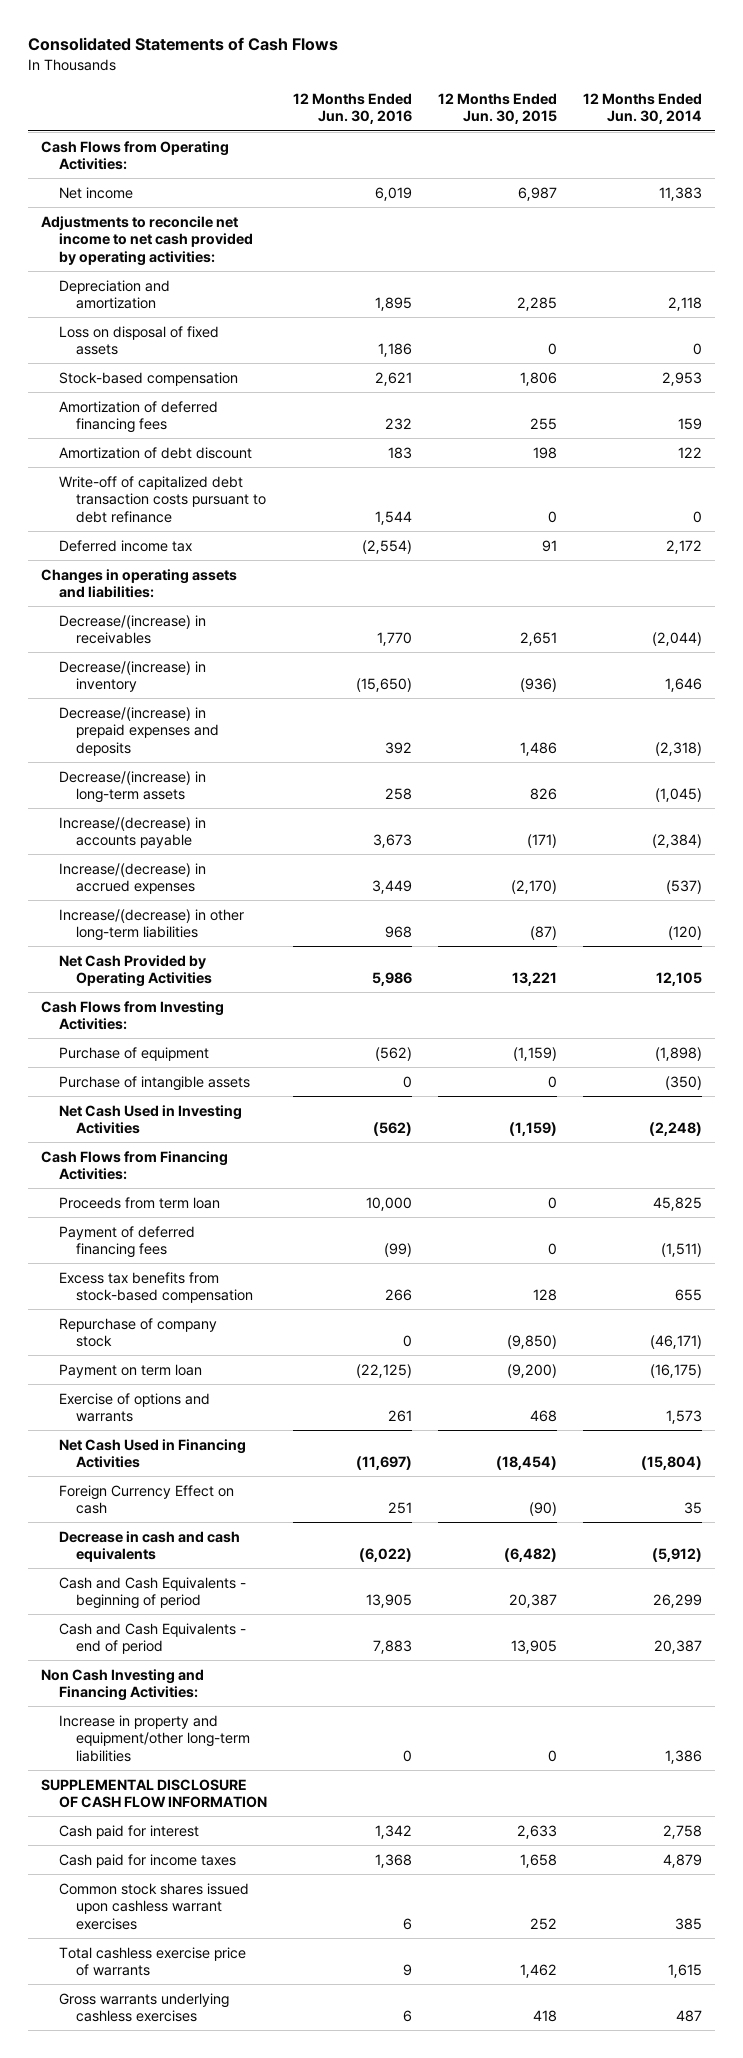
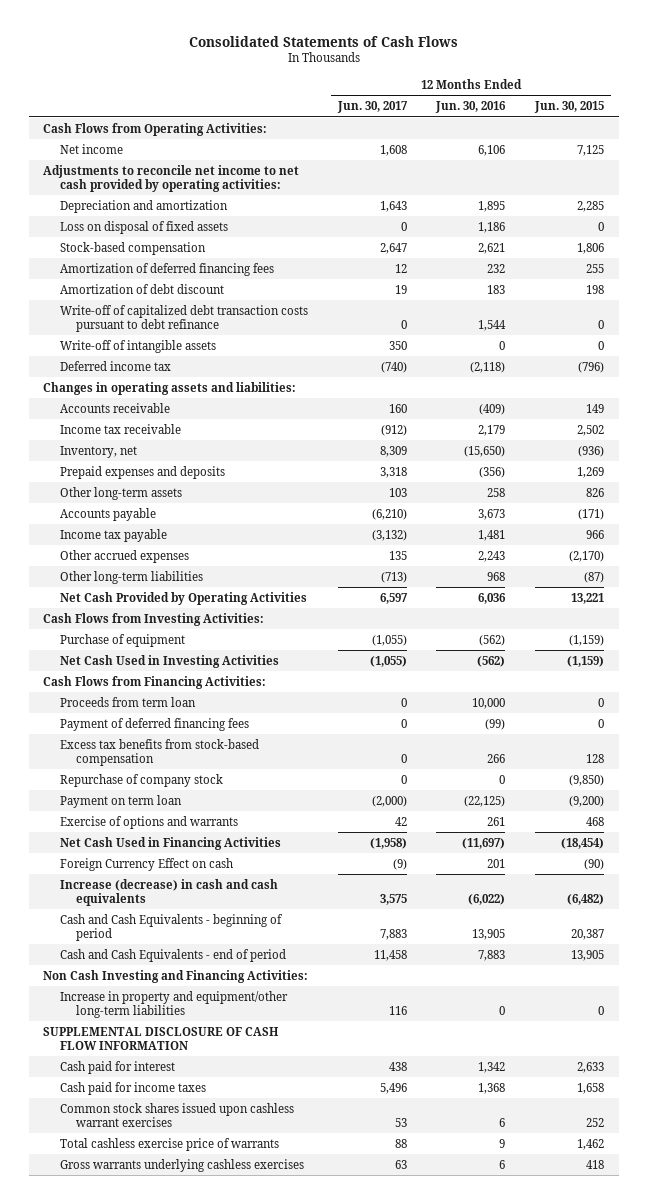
[583,92,703,125] 12 Months Ended Jun. 30, 2014 -> none
none -> [336,101,408,114] Jun. 30, 2017
[374,186,412,201] 6,019 -> [478,144,506,156] 6,106
[517,186,557,201] 6,987 -> [577,144,605,156] 7,125
none -> [59,339,216,353] Write-off of intangible assets
[361,539,412,554] (2,554) -> [470,361,506,373] (2,118)
[541,539,557,552] 91 -> [578,361,605,373] (796)
[58,614,206,645] Decrease/(increase) in receivables -> none
none -> [59,402,170,413] Accounts receivable
none -> [59,423,181,434] Income tax receivable
[58,660,206,693] Decrease/(increase) in inventory -> [59,445,137,458] Inventory, net
[58,706,219,756] Decrease/(increase) in prepaid expenses and deposits -> [59,465,225,479] Prepaid expenses and deposits
[384,741,412,754] 392 -> [479,466,506,478] (356)
[519,741,557,756] 1,486 -> [577,466,605,478] 1,269
[58,770,206,804] Decrease/(increase) in long-term assets -> [59,486,182,500] Other long-term assets
[58,816,206,849] Increase/(decrease) in accounts payable -> [59,507,156,521] Accounts payable
none -> [59,528,167,542] Income tax payable
[58,862,206,895] Increase/(decrease) in accrued expenses -> [59,549,189,563] Other accrued expenses
[371,880,412,895] 3,449 -> [478,550,506,562] 2,243
[58,908,244,942] Increase/(decrease) in other long-term liabilities -> [59,570,203,584] Other long-term liabilities
[371,972,412,987] 5,986 -> [478,592,507,604] 6,036
[58,1075,250,1091] Purchase of intangible assets -> none
[387,1502,412,1515] 251 -> [487,858,506,868] 201
[58,1530,240,1563] Decrease in cash and cash equivalents -> [59,878,278,906] Increase (decrease) in cash and cash equivalents

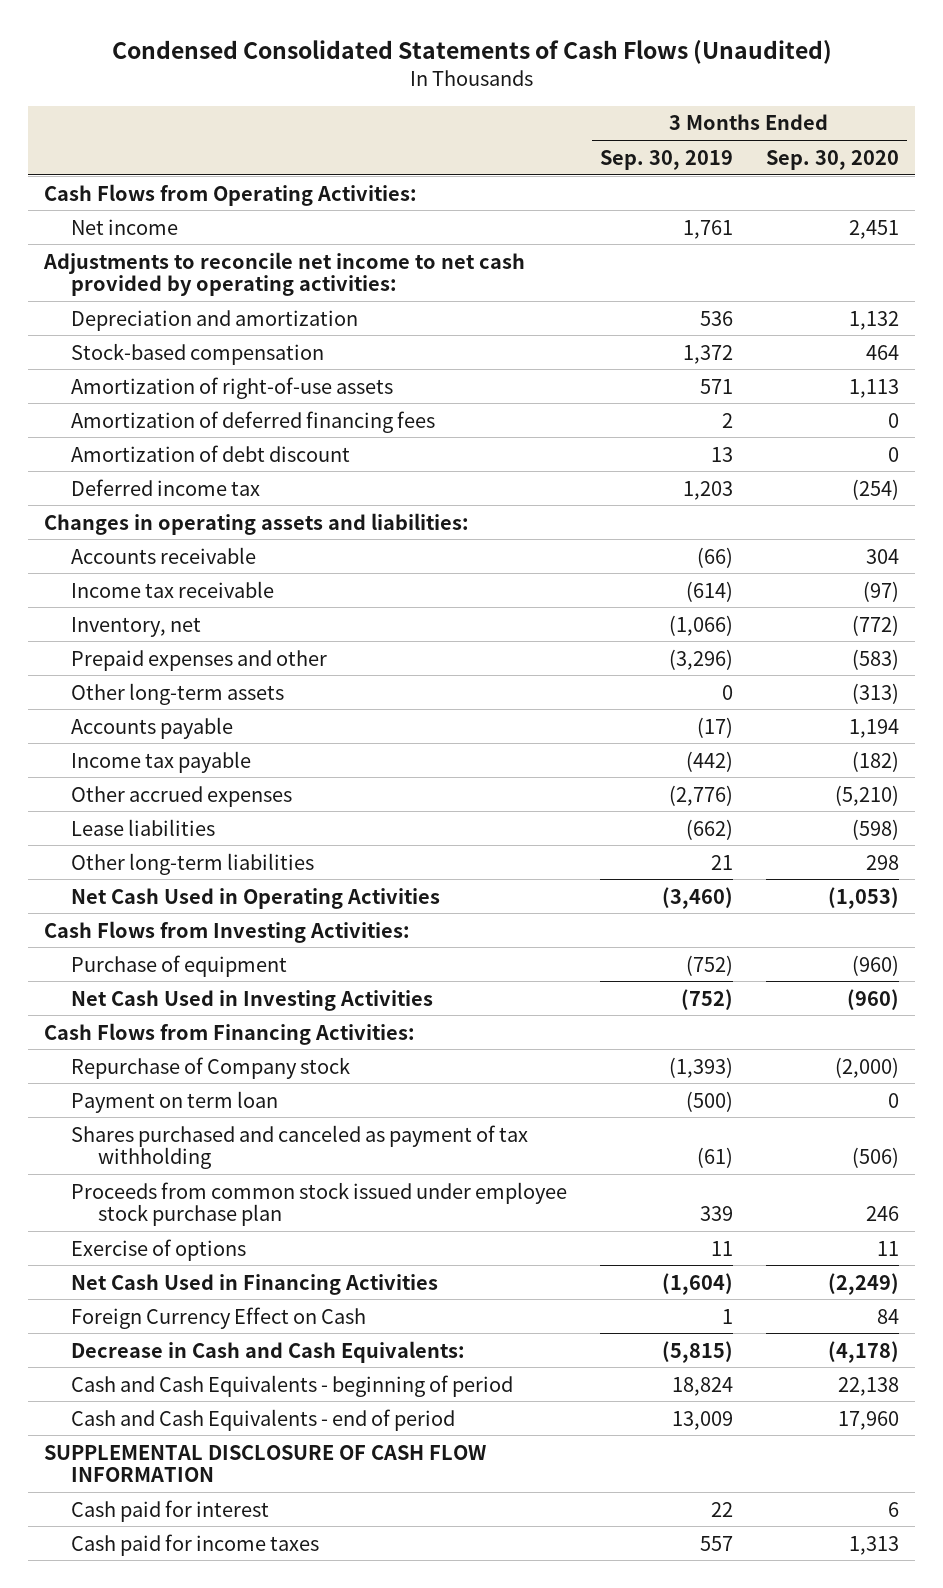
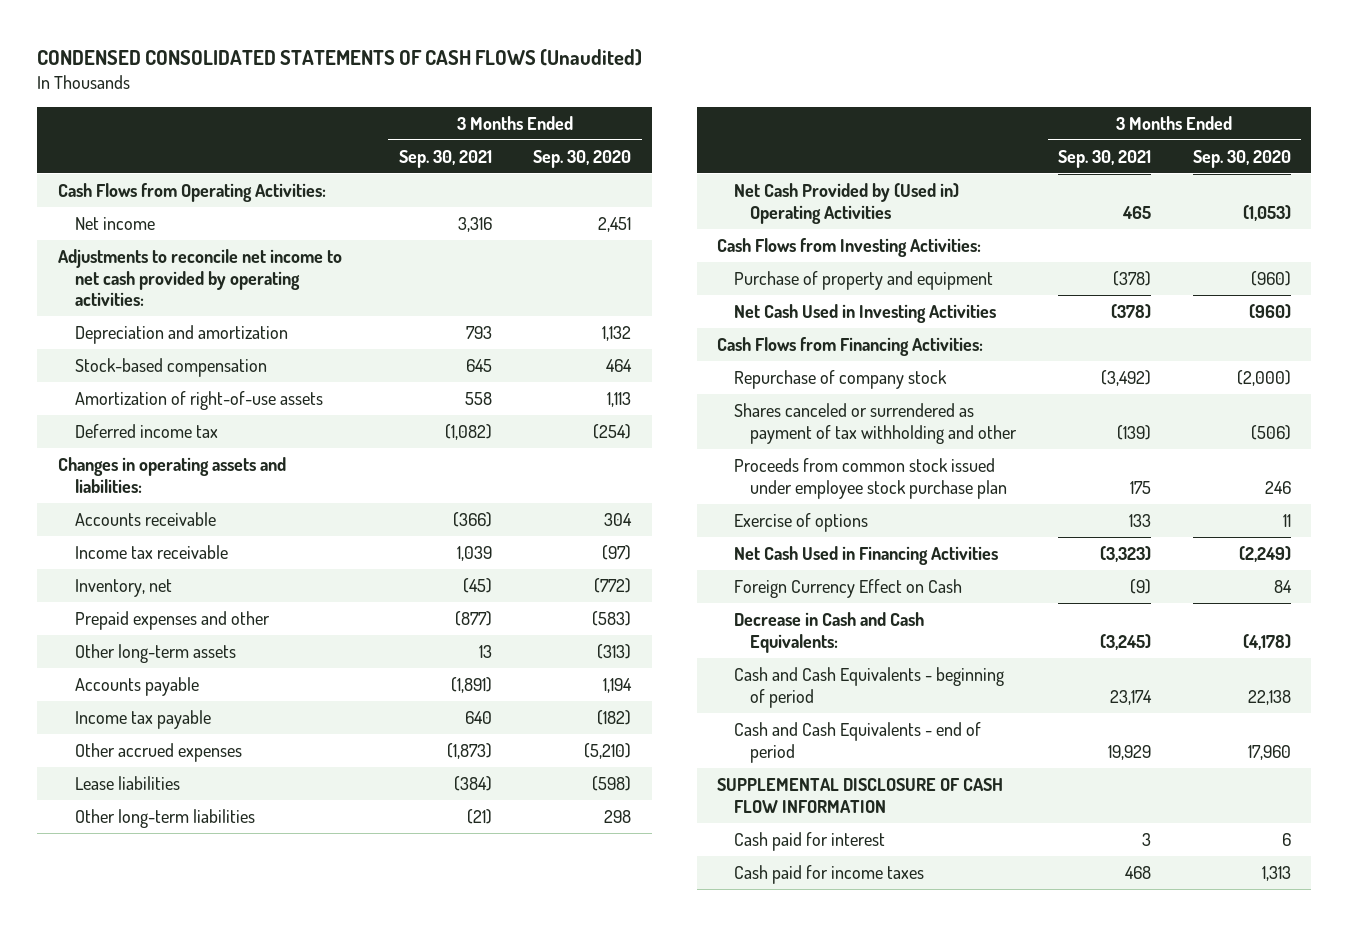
[111,39,832,64] Condensed Consolidated Statements of Cash Flows (Unaudited) -> [37,48,643,66] CONDENSED CONSOLIDATED STATEMENTS OF CASH FLOWS (Unaudited)
[600,149,734,170] Sep. 30, 2019 -> none
none -> [398,149,492,168] Sep. 30, 2021
[71,410,436,433] Amortization of deferred financing fees -> none
[71,444,351,462] Amortization of debt discount -> none
[71,887,441,909] Net Cash Used in Operating Activities -> [733,183,959,224] Net Cash Provided by (Used in) Operating Activities
[71,954,288,977] Purchase of equipment -> [733,271,993,291] Purchase of property and equipment
[71,1090,279,1113] Payment on term loan -> none
[71,1056,351,1079] Repurchase of Company stock -> [733,370,947,390] Repurchase of company stock
[71,1124,529,1170] Shares purchased and canceled as payment of tax withholding -> [733,403,1018,444] Shares canceled or surrendered as payment of tax withholding and other

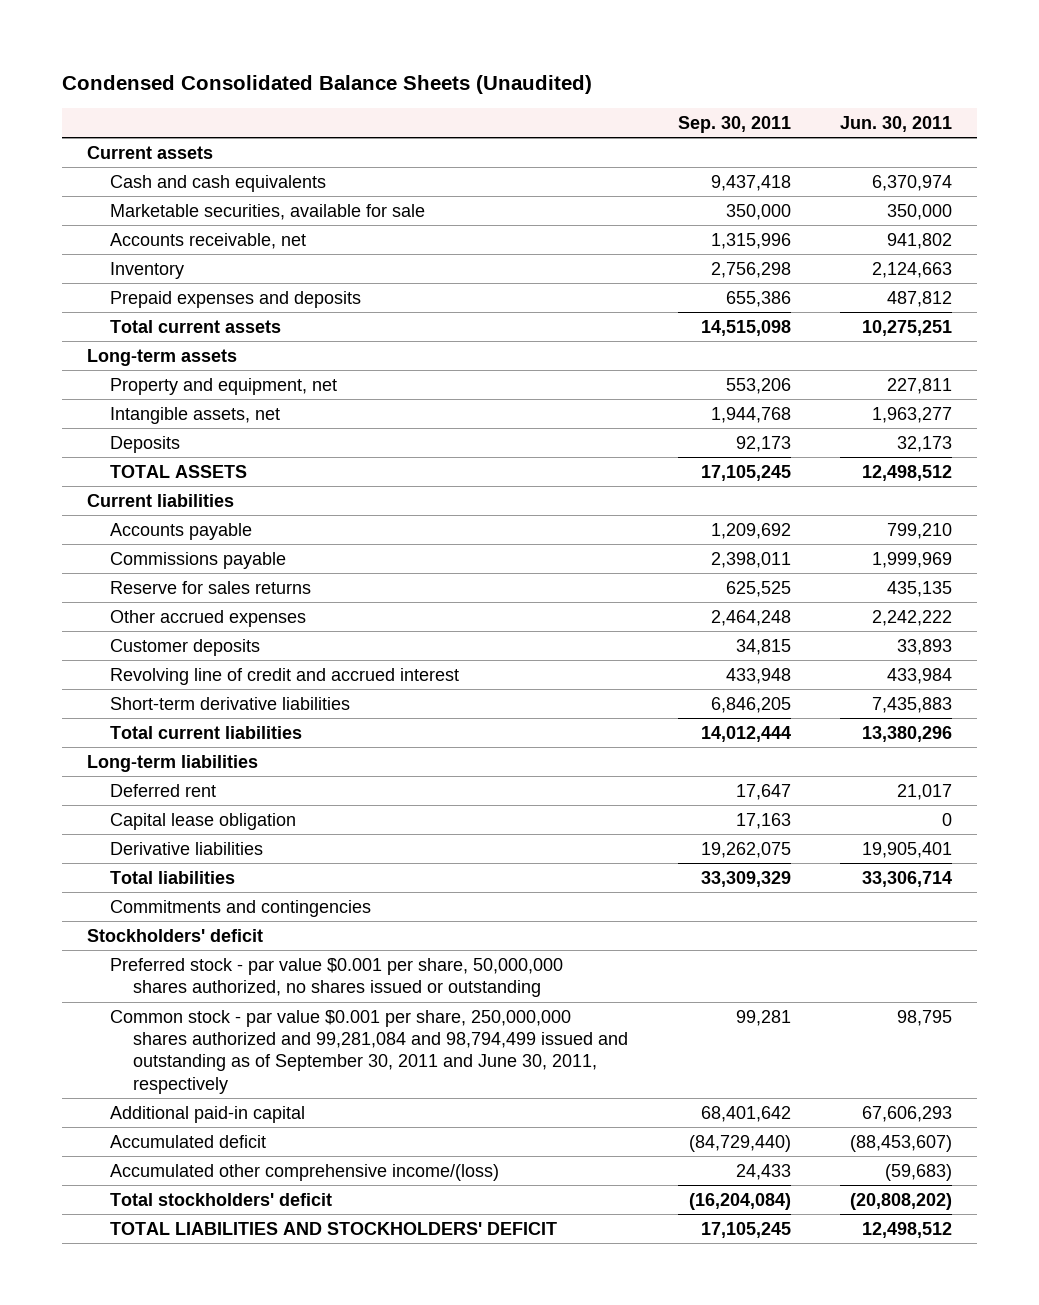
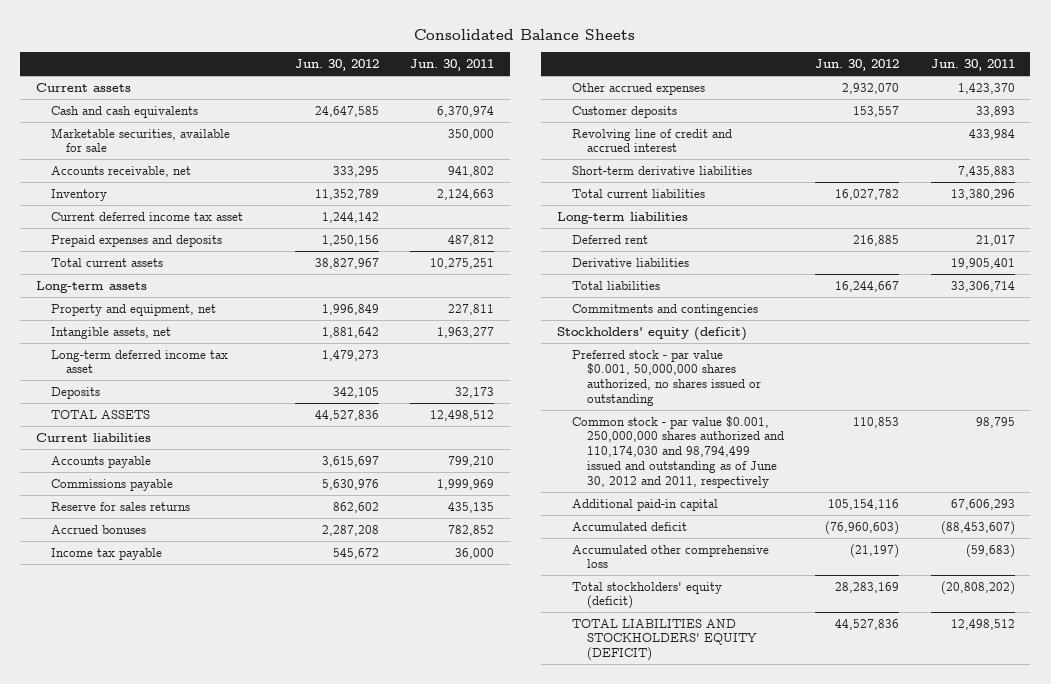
[62,74,593,94] Condensed Consolidated Balance Sheets (Unaudited) -> [414,28,636,40] Consolidated Balance Sheets
[677,115,791,133] Sep. 30, 2011 -> none
none -> [294,59,379,72] Jun. 30, 2012
none -> [51,211,244,221] Current deferred income tax asset
none -> [51,349,229,374] Long-term deferred income tax asset
none -> [51,524,147,534] Accrued bonuses
none -> [51,547,163,560] Income tax payable
[872,609,953,626] 2,242,222 -> [957,82,1015,94] 1,423,370
[110,812,297,830] Capital lease obligation -> none
[87,928,264,942] Stockholders' deficit -> [556,326,747,341] Stockholders' equity (deficit)
[110,957,564,998] Preferred stock - par value $0.001 per share, 50,000,000 shares authorized, no shares issued or outstanding -> [571,349,761,407] Preferred stock - par value $0.001, 50,000,000 shares authorized, no shares issued or outstanding
[110,1009,629,1094] Common stock - par value $0.001 per share, 250,000,000 shares authorized and 99,281,084 and 98,794,499 issued and outstanding as of September 30, 2011 and June 30, 2011, respectively -> [571,415,784,488] Common stock - par value $0.001, 250,000,000 shares authorized and 110,174,030 and 98,794,499 issued and outstanding as of June 30, 2012 and 2011, respectively
[110,1163,500,1181] Accumulated other comprehensive income/(loss) -> [571,544,769,569] Accumulated other comprehensive loss
[110,1192,333,1206] Total stockholders' deficit -> [571,581,722,610] Total stockholders' equity (deficit)
[110,1221,558,1235] TOTAL LIABILITIES AND STOCKHOLDERS' DEFICIT -> [571,618,757,662] TOTAL LIABILITIES AND STOCKHOLDERS' EQUITY (DEFICIT)

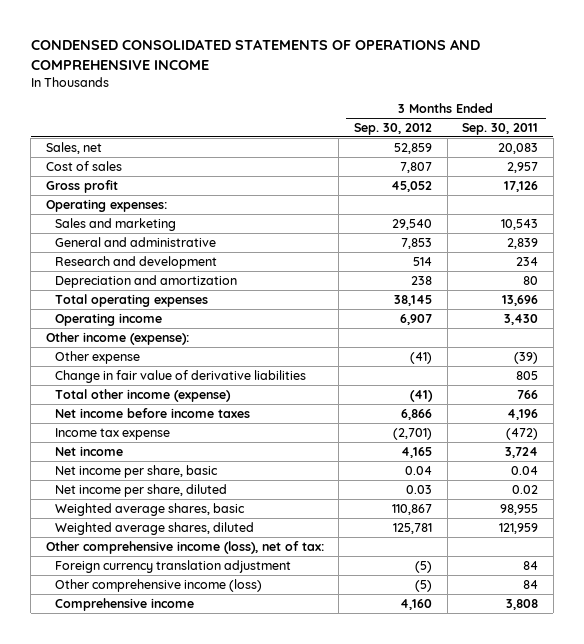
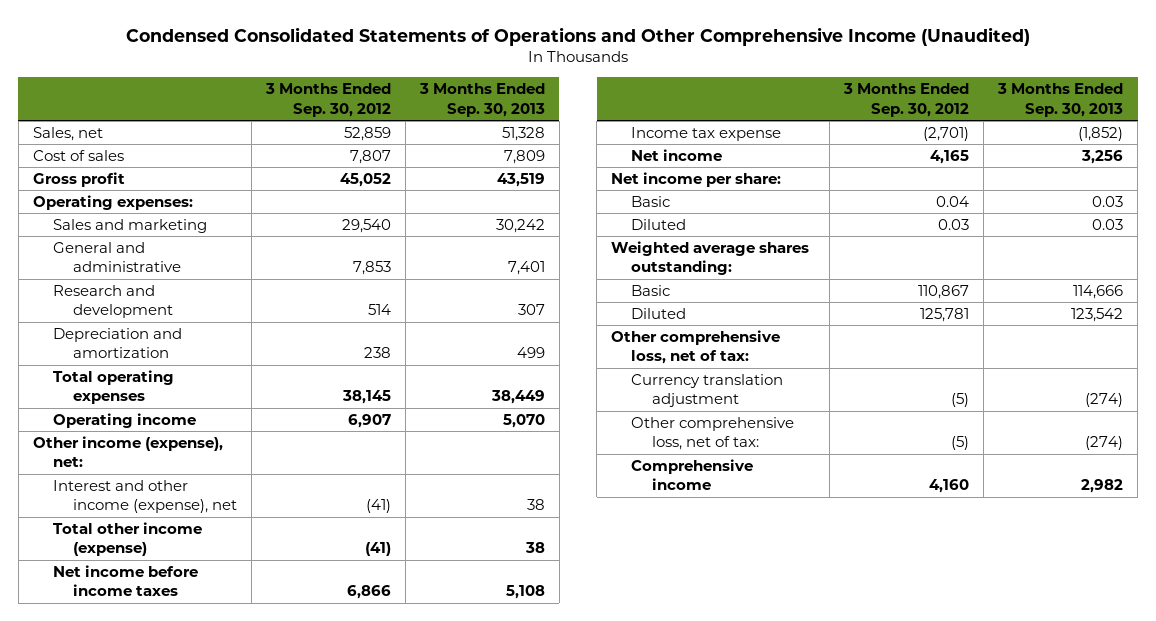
[30,39,480,70] CONDENSED CONSOLIDATED STATEMENTS OF OPERATIONS AND COMPREHENSIVE INCOME -> [125,26,1030,46] Condensed Consolidated Statements of Operations and Other Comprehensive Income (Unaudited)
[462,122,539,135] Sep. 30, 2011 -> none
none -> [418,83,545,117] 3 Months Ended Sep. 30, 2013
[55,350,141,364] Other expense -> none
[55,369,307,383] Change in fair value of derivative liabilities -> none
[45,331,189,345] Other income (expense): -> [32,435,223,468] Other income (expense), net:
none -> [52,479,238,514] Interest and other income (expense), net
[55,578,263,592] Other comprehensive income (loss) -> none
none -> [611,171,782,187] Net income per share:
[55,464,219,478] Net income per share, basic -> [631,195,671,207] Basic
[55,483,228,497] Net income per share, diluted -> [631,218,687,230] Diluted
none -> [611,240,810,276] Weighted average shares outstanding:
[55,502,246,516] Weighted average shares, basic -> [631,284,671,296] Basic
[55,521,255,535] Weighted average shares, diluted -> [631,307,687,319] Diluted
[45,540,324,554] Other comprehensive income (loss), net of tax: -> [611,329,781,365] Other comprehensive loss, net of tax:
[55,559,292,573] Foreign currency translation adjustment -> [631,373,784,408] Currency translation adjustment
none -> [631,416,795,451] Other comprehensive loss, net of tax:

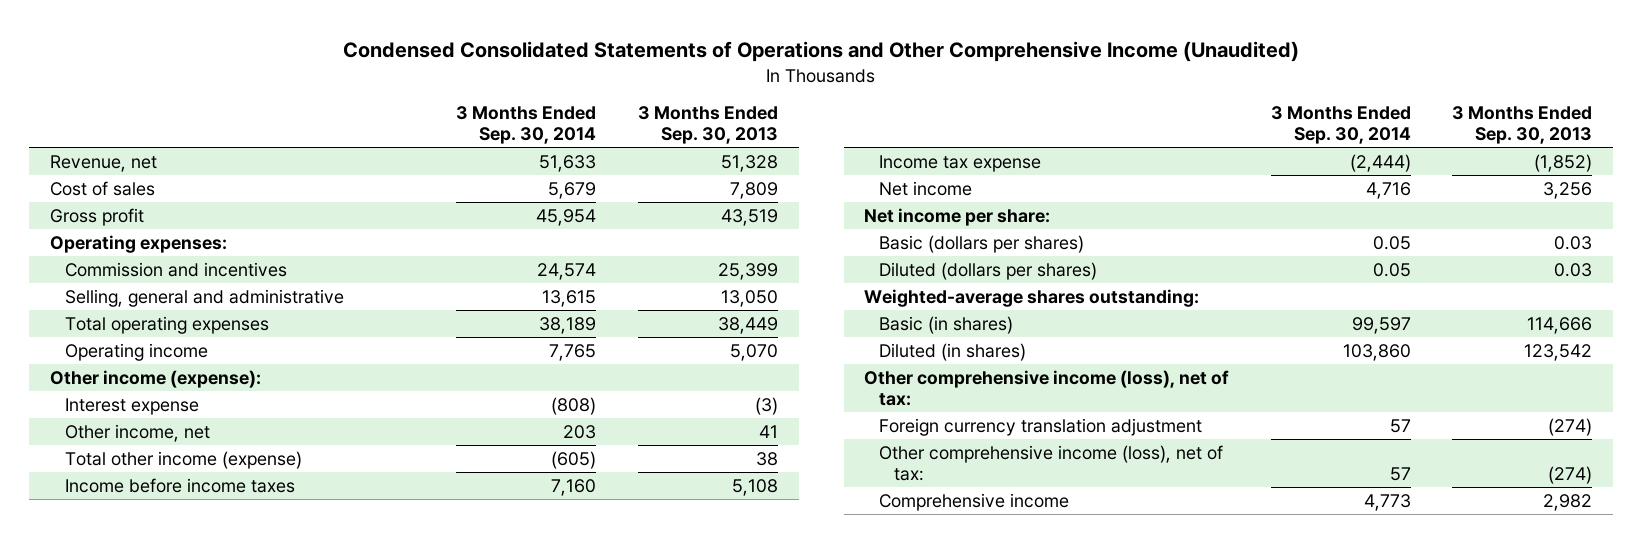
[264,83,391,117] 3 Months Ended Sep. 30, 2012 -> none
none -> [456,106,597,145] 3 Months Ended Sep. 30, 2014
[32,126,103,141] Sales, net -> [50,154,158,172] Revenue, net
[52,218,207,233] Sales and marketing -> none
[52,284,174,319] Research and development -> none
[52,327,182,359] Depreciation and amortization -> none
none -> [64,261,287,277] Commission and incentives
[52,241,182,273] General and administrative -> [64,288,344,307] Selling, general and administrative
[507,261,545,276] 7,401 -> [720,289,778,307] 13,050
[32,435,223,468] Other income (expense), net: -> [50,369,262,388] Other income (expense):
none -> [64,397,199,415] Interest expense
[52,479,238,514] Interest and other income (expense), net -> [64,423,210,442] Other income, net
[526,499,545,511] 38 -> [758,424,778,438] 41
[52,564,198,597] Net income before income taxes -> [64,477,295,493] Income before income taxes
[631,195,671,207] Basic -> [879,234,1085,253] Basic (dollars per shares)
[631,218,687,230] Diluted -> [879,261,1098,280] Diluted (dollars per shares)
[611,240,810,276] Weighted average shares outstanding: -> [864,288,1200,307] Weighted-average shares outstanding:
[631,284,671,296] Basic -> [879,315,1014,334] Basic (in shares)
[631,307,687,319] Diluted -> [879,342,1027,361] Diluted (in shares)
[611,329,781,365] Other comprehensive loss, net of tax: -> [864,369,1230,406] Other comprehensive income (loss), net of tax:
[631,373,784,408] Currency translation adjustment -> [879,417,1203,436] Foreign currency translation adjustment
[631,416,795,451] Other comprehensive loss, net of tax: -> [879,444,1224,481] Other comprehensive income (loss), net of tax:

